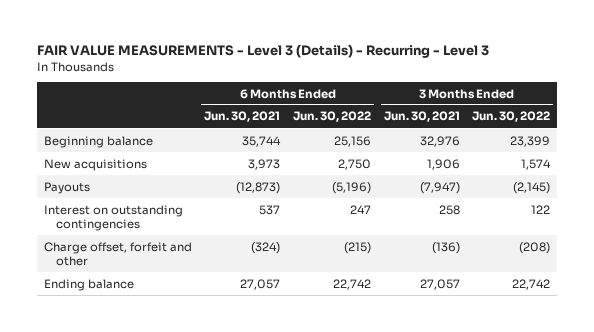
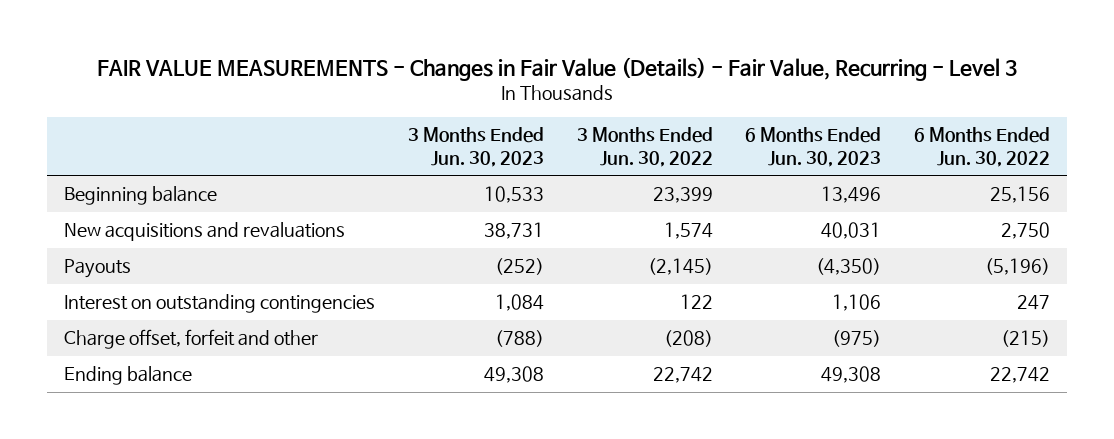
[37,44,490,59] FAIR VALUE MEASUREMENTS - Level 3 (Details) - Recurring - Level 3 -> [97,57,1018,82] FAIR VALUE MEASUREMENTS - Changes in Fair Value (Details) - Fair Value, Recurring - Level 3
[204,111,281,123] Jun. 30, 2021 -> none
[383,111,460,123] Jun. 30, 2021 -> none
none -> [407,127,544,168] 3 Months Ended Jun. 30, 2023
none -> [745,127,882,168] 6 Months Ended Jun. 30, 2023
[43,158,147,171] New acquisitions -> [63,222,345,242] New acquisitions and revaluations

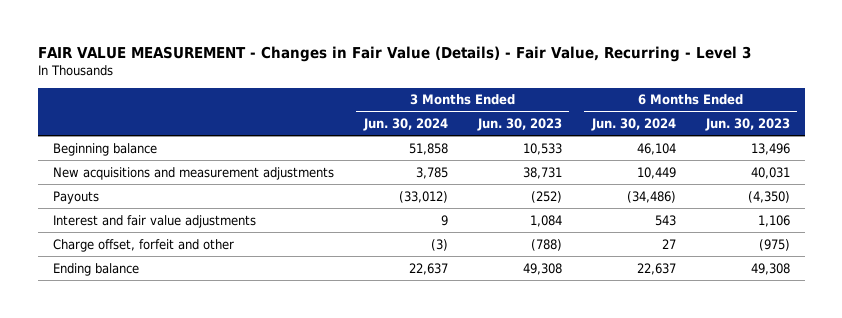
[97,57,1018,82] FAIR VALUE MEASUREMENTS - Changes in Fair Value (Details) - Fair Value, Recurring - Level 3 -> [37,45,751,62] FAIR VALUE MEASUREMENT - Changes in Fair Value (Details) - Fair Value, Recurring - Level 3
[576,127,713,168] 3 Months Ended Jun. 30, 2022 -> none
[914,127,1051,168] 6 Months Ended Jun. 30, 2022 -> none
none -> [362,117,448,131] Jun. 30, 2024
none -> [590,117,676,131] Jun. 30, 2024
[63,222,345,242] New acquisitions and revaluations -> [52,166,334,180] New acquisitions and measurement adjustments
[63,294,375,314] Interest on outstanding contingencies -> [52,214,256,228] Interest and fair value adjustments

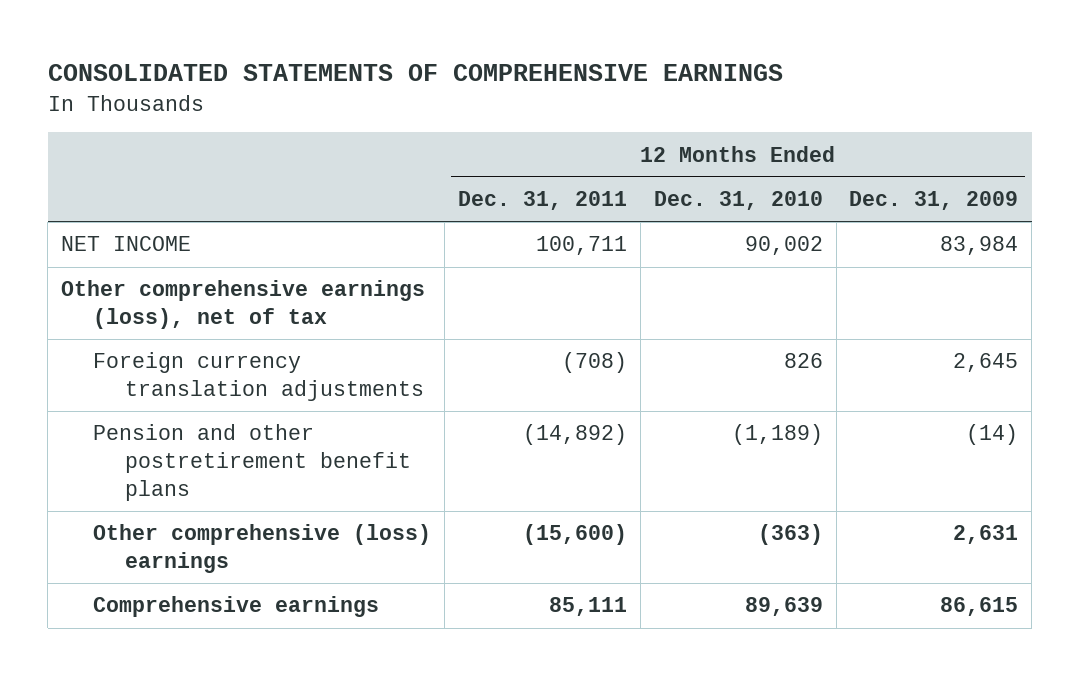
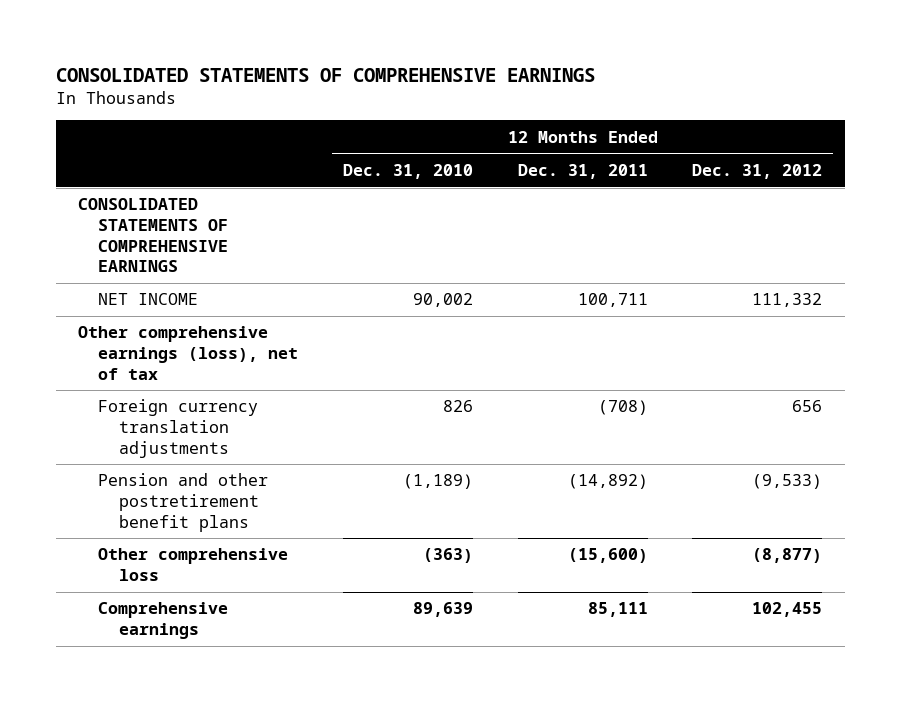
[849,191,1019,211] Dec. 31, 2009 -> none
none -> [692,164,823,180] Dec. 31, 2012
none -> [78,198,229,273] CONSOLIDATED STATEMENTS OF COMPREHENSIVE EARNINGS
[93,524,432,573] Other comprehensive (loss) earnings -> [98,548,289,582] Other comprehensive loss

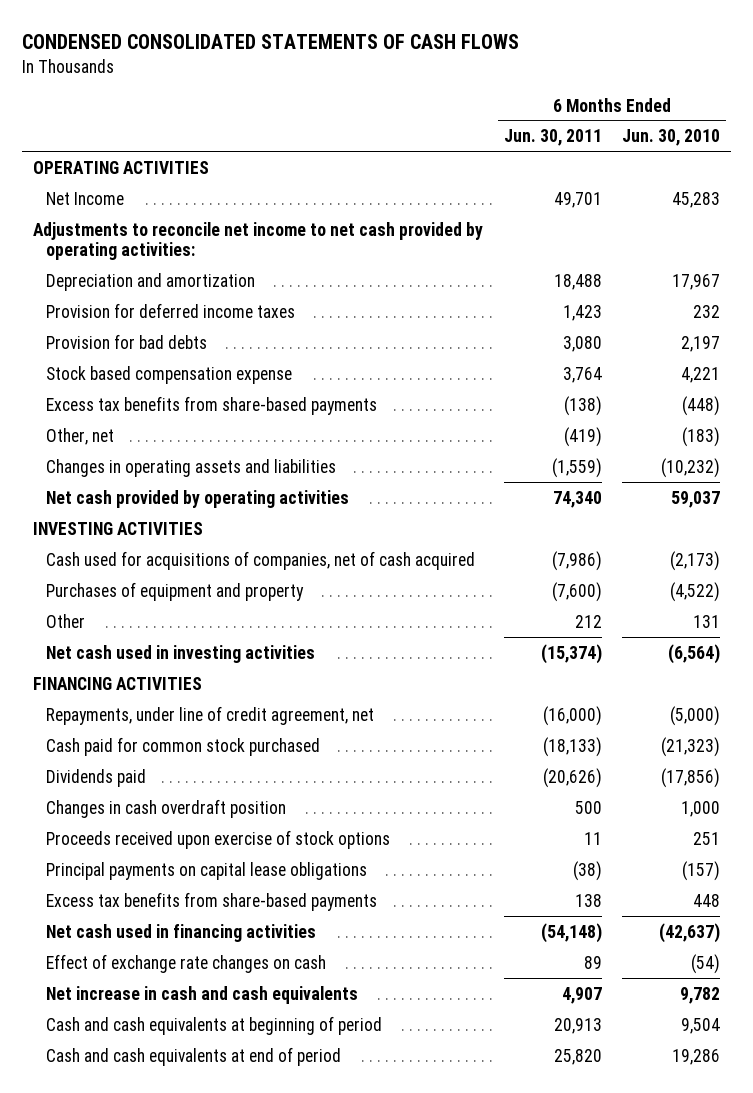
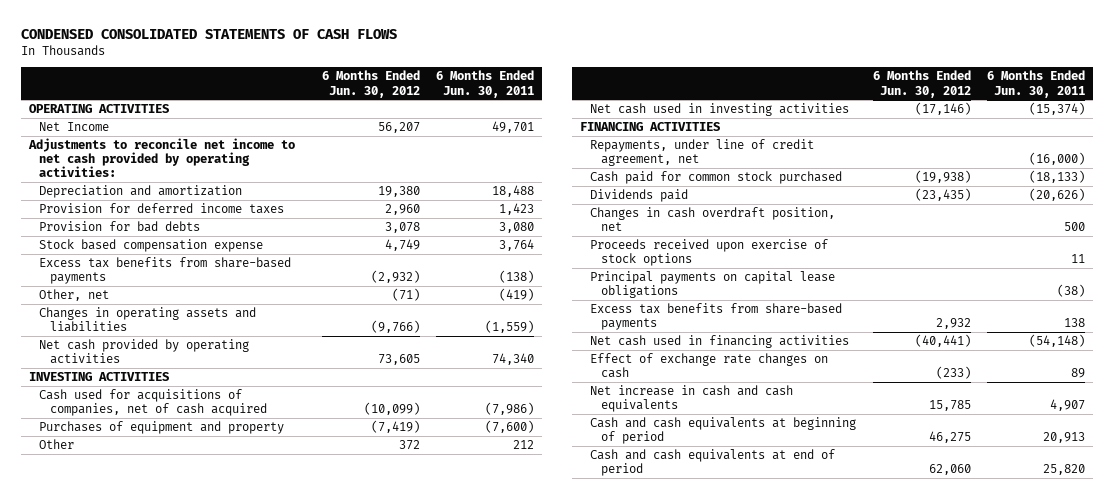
[622,129,721,147] Jun. 30, 2010 -> none
none -> [321,70,420,98] 6 Months Ended Jun. 30, 2012
[46,798,287,818] Changes in cash overdraft position -> [590,207,836,232] Changes in cash overdraft position, net

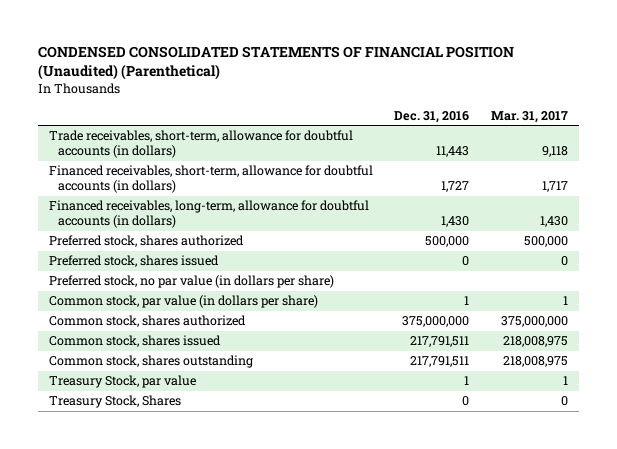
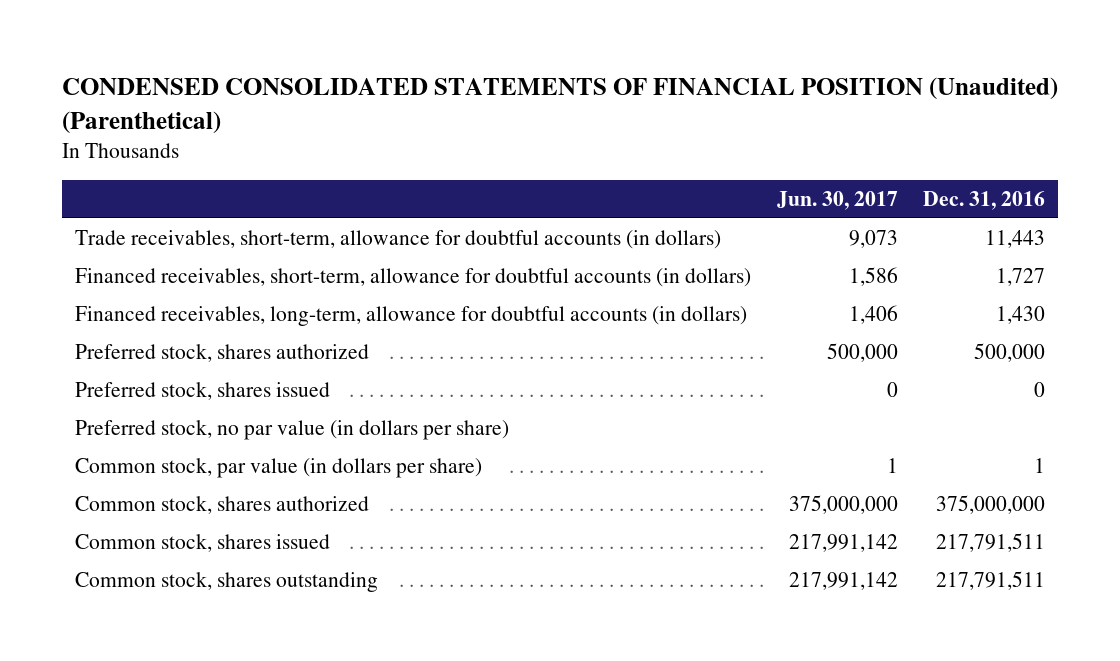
[491,110,569,123] Mar. 31, 2017 -> none
none -> [776,190,898,210] Jun. 30, 2017
[48,375,196,389] Treasury Stock, par value -> none
[48,395,181,409] Treasury Stock, Shares -> none

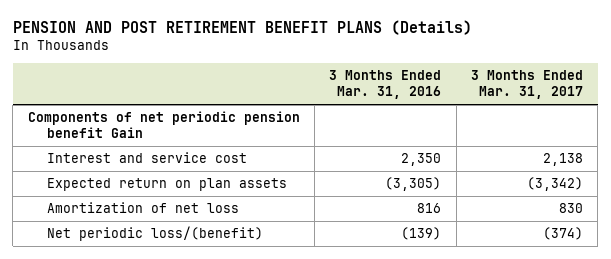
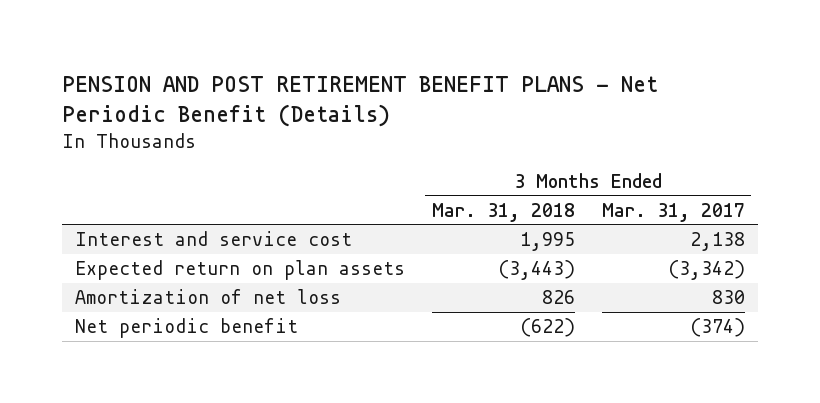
[12,19,472,35] PENSION AND POST RETIREMENT BENEFIT PLANS (Details) -> [61,75,658,127] PENSION AND POST RETIREMENT BENEFIT PLANS - Net Periodic Benefit (Details)
[329,70,442,100] 3 Months Ended Mar. 31, 2016 -> none
none -> [431,202,575,222] Mar. 31, 2018
[27,111,300,139] Components of net periodic pension benefit Gain -> none
[46,226,263,242] Net periodic loss/(benefit) -> [75,318,299,339] Net periodic benefit

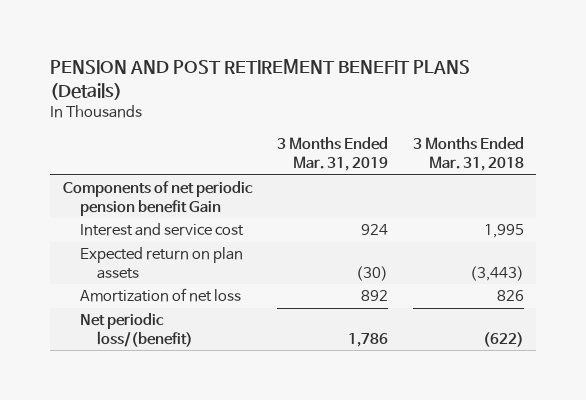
[61,75,658,127] PENSION AND POST RETIREMENT BENEFIT PLANS - Net Periodic Benefit (Details) -> [49,59,470,100] PENSION AND POST RETIREMENT BENEFIT PLANS (Details)
[601,202,745,222] Mar. 31, 2017 -> none
none -> [276,137,388,172] 3 Months Ended Mar. 31, 2019
none -> [62,181,253,217] Components of net periodic pension benefit Gain
[75,318,299,339] Net periodic benefit -> [79,313,193,348] Net periodic loss/(benefit)

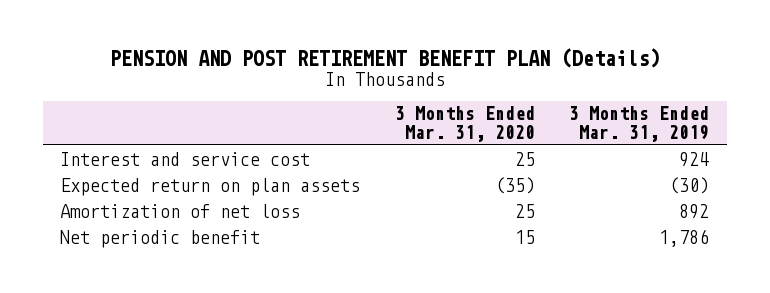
[49,59,470,100] PENSION AND POST RETIREMENT BENEFIT PLANS (Details) -> [109,47,660,68] PENSION AND POST RETIREMENT BENEFIT PLAN (Details)
[412,137,524,172] 3 Months Ended Mar. 31, 2018 -> none
none -> [394,106,535,142] 3 Months Ended Mar. 31, 2020
[62,181,253,217] Components of net periodic pension benefit Gain -> none
[79,313,193,348] Net periodic loss/(benefit) -> [60,229,261,248] Net periodic benefit

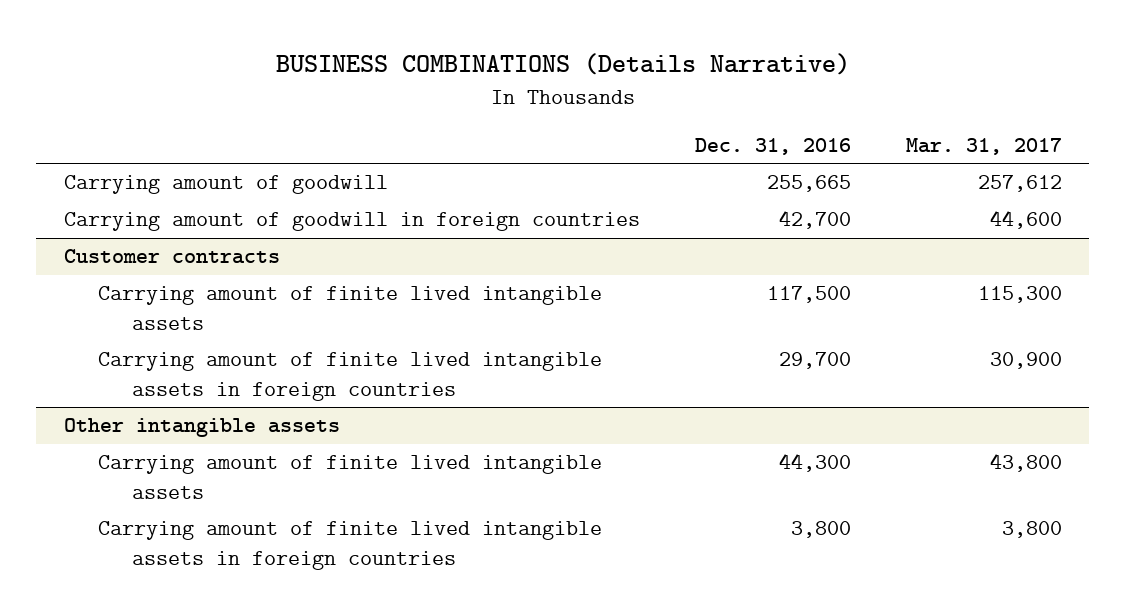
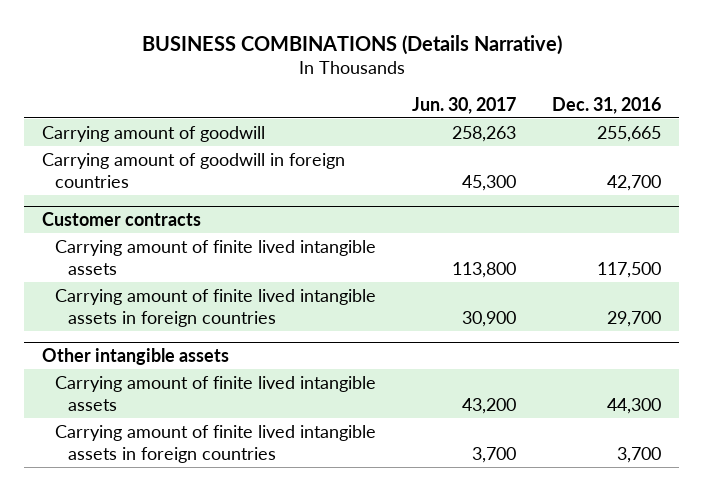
[905,137,1062,155] Mar. 31, 2017 -> none
none -> [412,96,517,114] Jun. 30, 2017
[790,521,851,539] 3,800 -> [617,446,662,463] 3,700

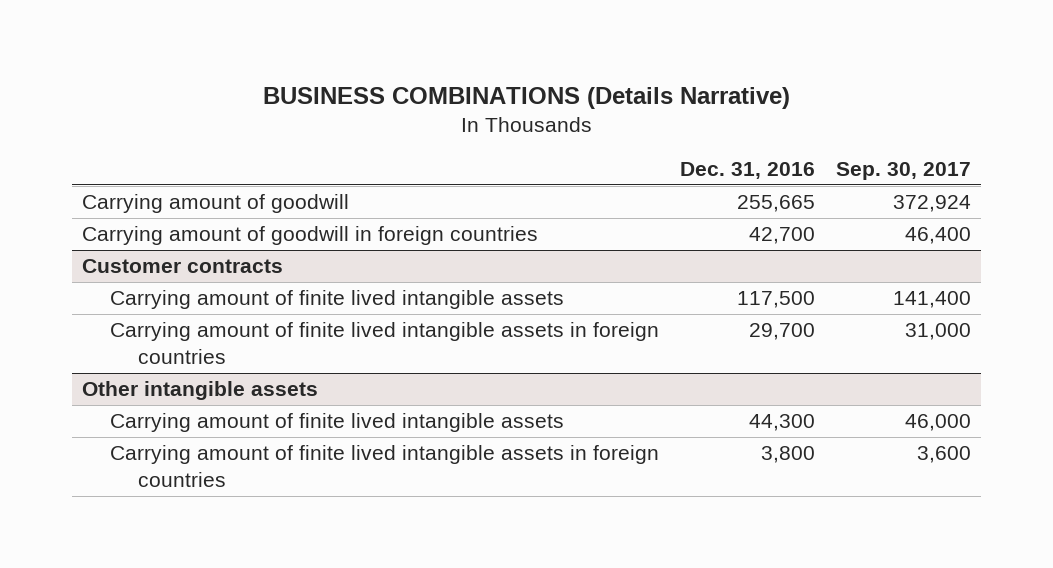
[412,96,517,114] Jun. 30, 2017 -> none
none -> [835,162,971,181] Sep. 30, 2017
[617,446,662,463] 3,700 -> [760,446,815,464] 3,800

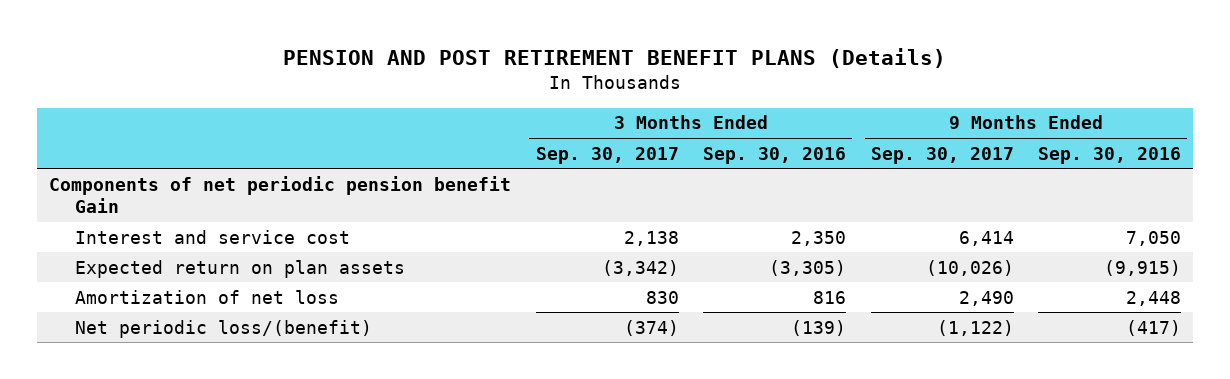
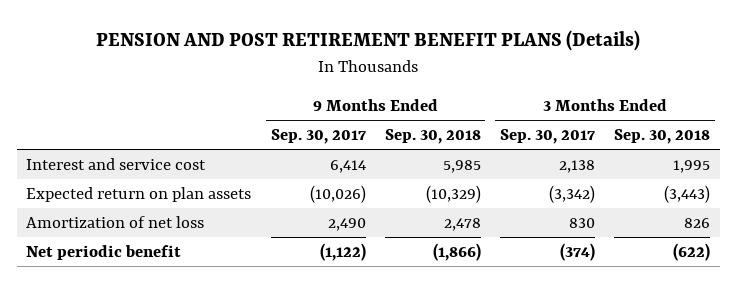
[703,146,847,164] Sep. 30, 2016 -> none
[1038,146,1182,164] Sep. 30, 2016 -> none
none -> [384,129,481,145] Sep. 30, 2018
none -> [614,129,711,145] Sep. 30, 2018
[49,175,512,214] Components of net periodic pension benefit Gain -> none
[74,319,372,338] Net periodic loss/(benefit) -> [26,244,182,260] Net periodic benefit

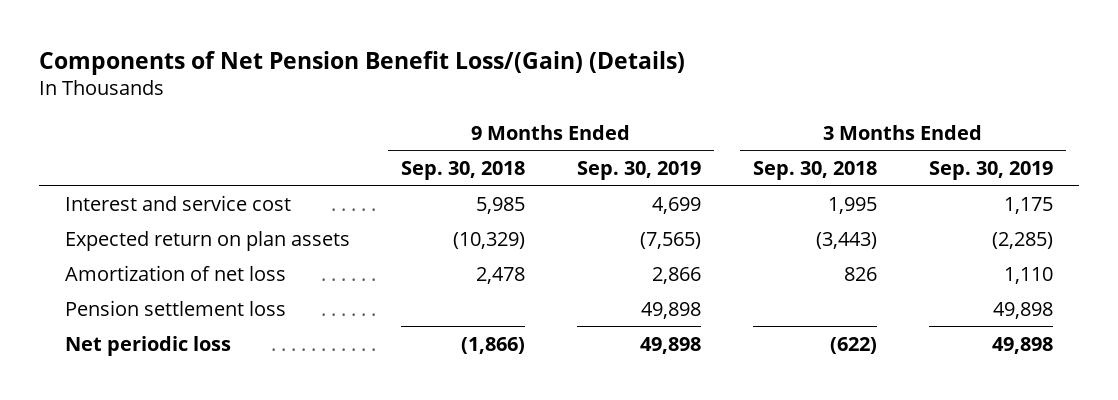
[96,30,641,52] PENSION AND POST RETIREMENT BENEFIT PLANS (Details) -> [38,51,685,76] Components of Net Pension Benefit Loss/(Gain) (Details)
[270,129,366,145] Sep. 30, 2017 -> none
[499,129,595,145] Sep. 30, 2017 -> none
none -> [577,160,702,180] Sep. 30, 2019
none -> [929,160,1054,180] Sep. 30, 2019
none -> [64,299,286,316] Pension settlement loss
[26,244,182,260] Net periodic benefit -> [64,335,231,356] Net periodic loss

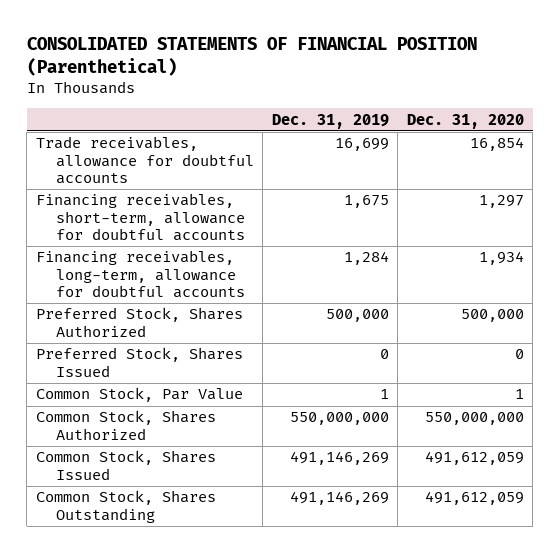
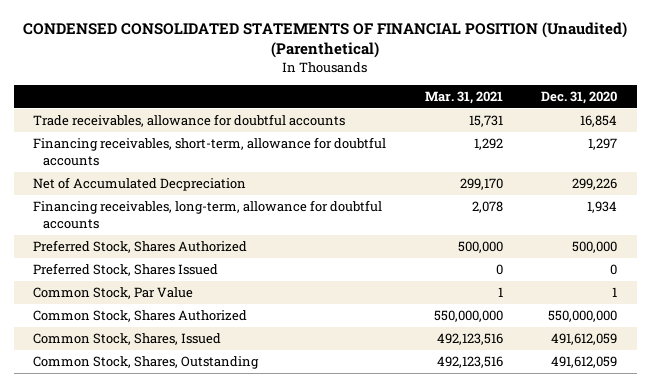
[26,37,477,77] CONSOLIDATED STATEMENTS OF FINANCIAL POSITION (Parenthetical) -> [23,21,628,59] CONDENSED CONSOLIDATED STATEMENTS OF FINANCIAL POSITION (Unaudited) (Parenthetical)
[271,113,389,129] Dec. 31, 2019 -> none
none -> [424,90,503,104] Mar. 31, 2021
none -> [33,177,247,192] Net of Accumulated Decpreciation
[35,450,216,480] Common Stock, Shares Issued -> [33,333,222,346] Common Stock, Shares, Issued
[35,490,216,523] Common Stock, Shares Outstanding -> [33,356,260,370] Common Stock, Shares, Outstanding

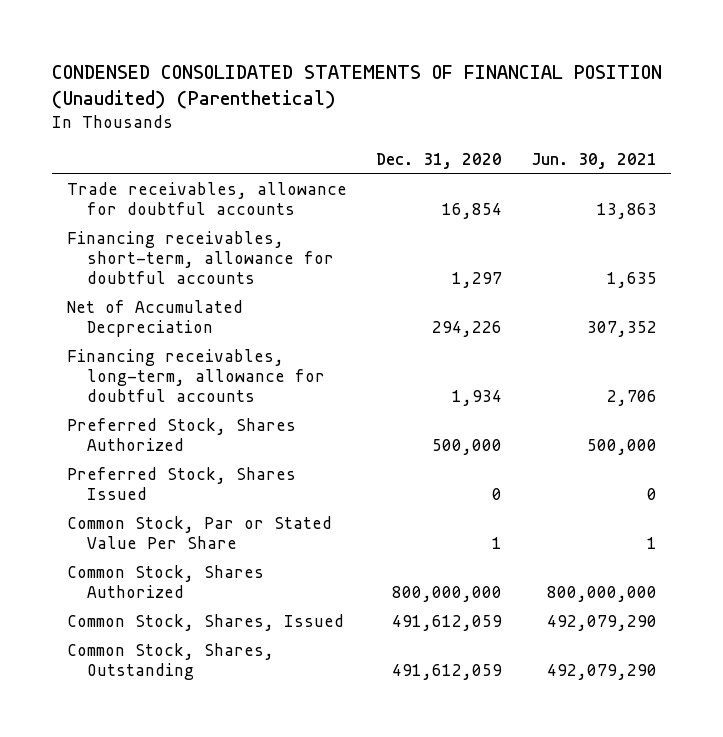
[424,90,503,104] Mar. 31, 2021 -> none
none -> [530,153,657,170] Jun. 30, 2021
[572,178,618,191] 299,226 -> [431,321,502,338] 294,226
[33,287,194,300] Common Stock, Par Value -> [66,516,332,550] Common Stock, Par or Stated Value Per Share
[548,310,618,323] 550,000,000 -> [391,586,502,603] 800,000,000

